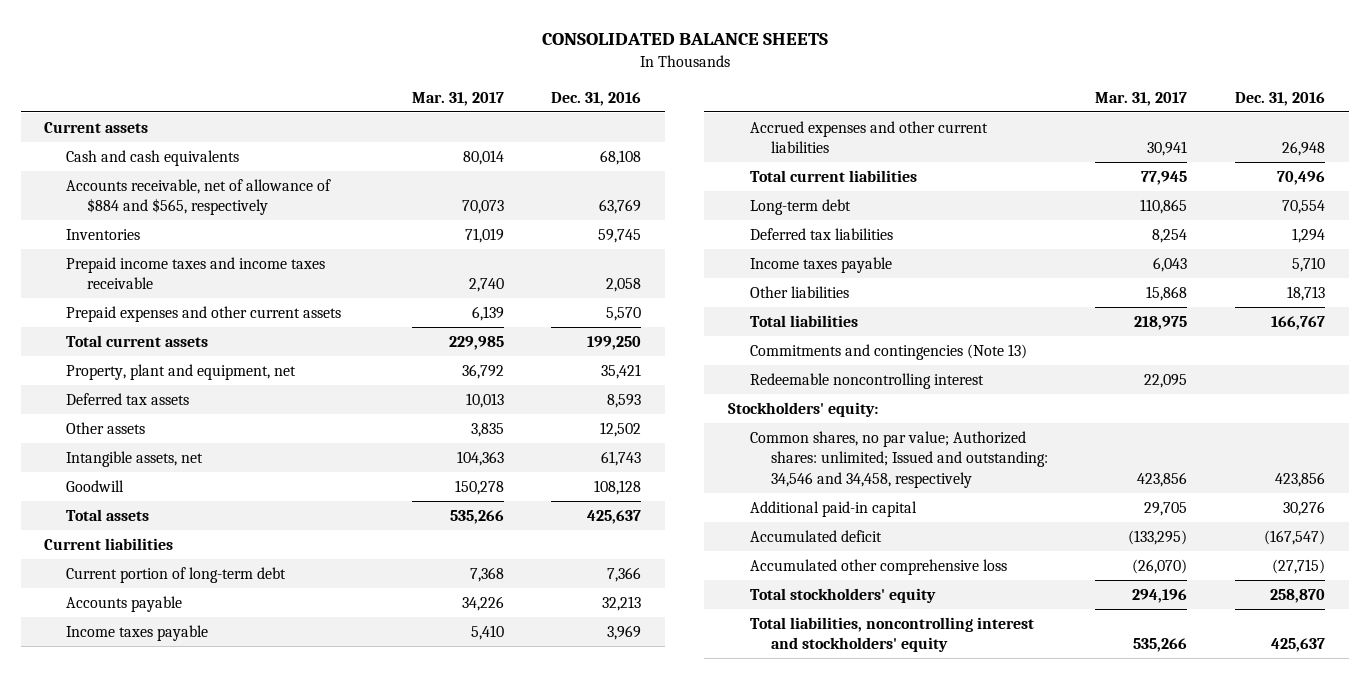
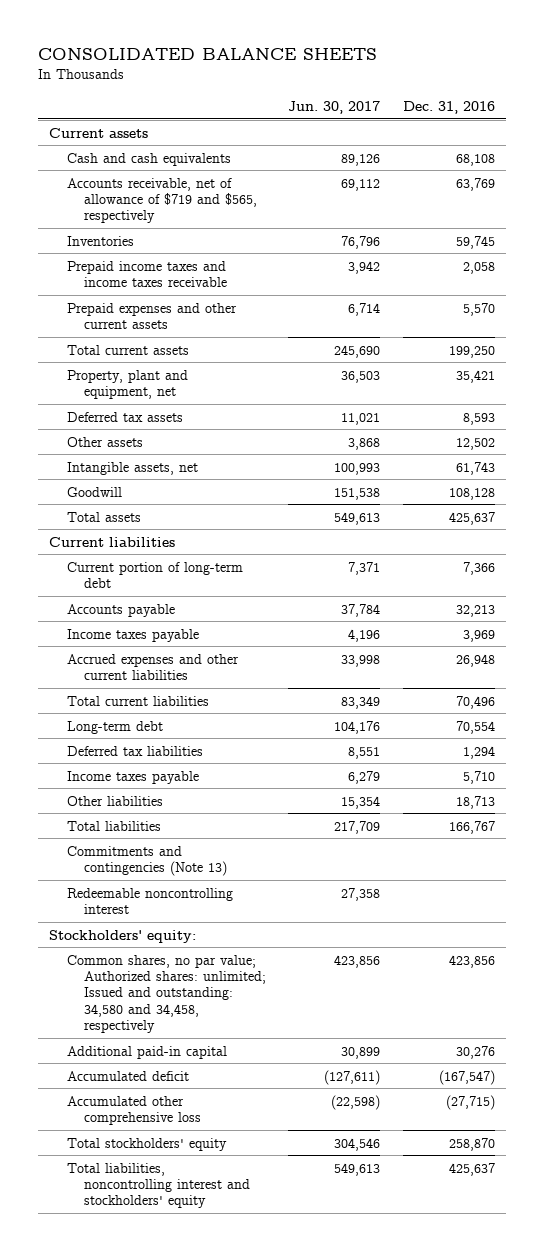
[411,91,504,106] Mar. 31, 2017 -> none
none -> [288,101,381,115] Jun. 30, 2017
[65,178,331,216] Accounts receivable, net of allowance of $884 and $565, respectively -> [66,177,257,224] Accounts receivable, net of allowance of $719 and $565, respectively
[749,430,1049,488] Common shares, no par value; Authorized shares: unlimited; Issued and outstanding: 34,546 and 34,458, respectively -> [66,954,266,1034] Common shares, no par value; Authorized shares: unlimited; Issued and outstanding: 34,580 and 34,458, respectively

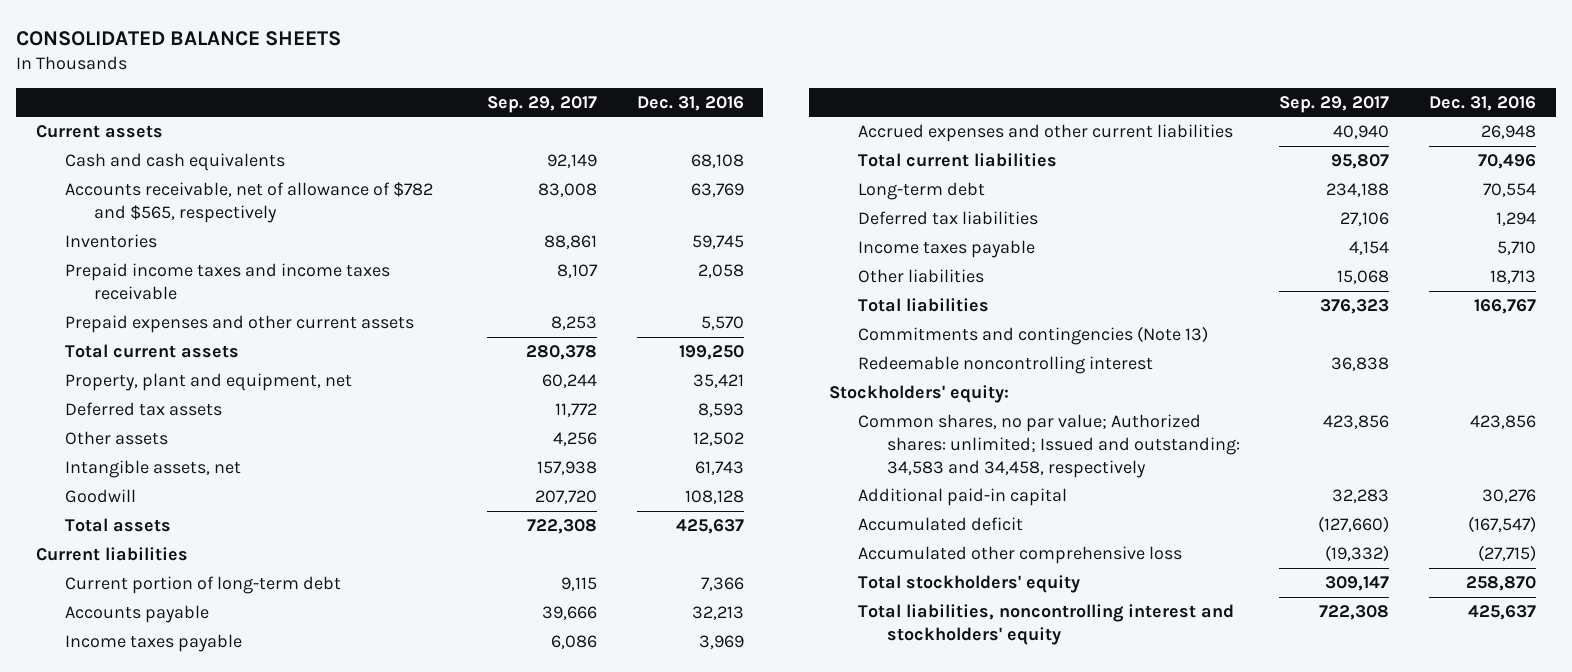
[288,101,381,115] Jun. 30, 2017 -> none
none -> [486,95,597,113] Sep. 29, 2017
[66,177,257,224] Accounts receivable, net of allowance of $719 and $565, respectively -> [65,182,434,223] Accounts receivable, net of allowance of $782 and $565, respectively
[66,954,266,1034] Common shares, no par value; Authorized shares: unlimited; Issued and outstanding: 34,580 and 34,458, respectively -> [857,414,1240,478] Common shares, no par value; Authorized shares: unlimited; Issued and outstanding: 34,583 and 34,458, respectively

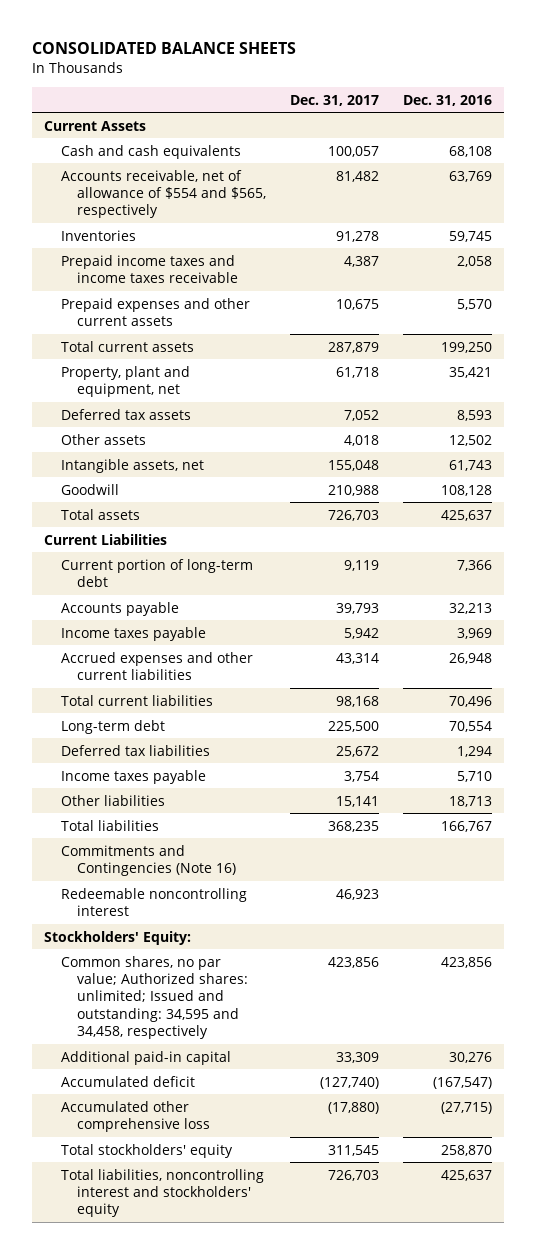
[486,95,597,113] Sep. 29, 2017 -> none
none -> [289,94,379,106] Dec. 31, 2017
[36,125,164,139] Current assets -> [44,120,147,131] Current Assets
[65,182,434,223] Accounts receivable, net of allowance of $782 and $565, respectively -> [60,169,267,219] Accounts receivable, net of allowance of $554 and $565, respectively
[36,547,189,562] Current liabilities -> [44,533,168,545] Current Liabilities
[857,326,1208,346] Commitments and contingencies (Note 13) -> [60,844,237,876] Commitments and Contingencies (Note 16)
[828,385,1009,404] Stockholders' equity: -> [44,930,192,945] Stockholders' Equity:
[857,414,1240,478] Common shares, no par value; Authorized shares: unlimited; Issued and outstanding: 34,583 and 34,458, respectively -> [60,955,249,1040] Common shares, no par value; Authorized shares: unlimited; Issued and outstanding: 34,595 and 34,458, respectively

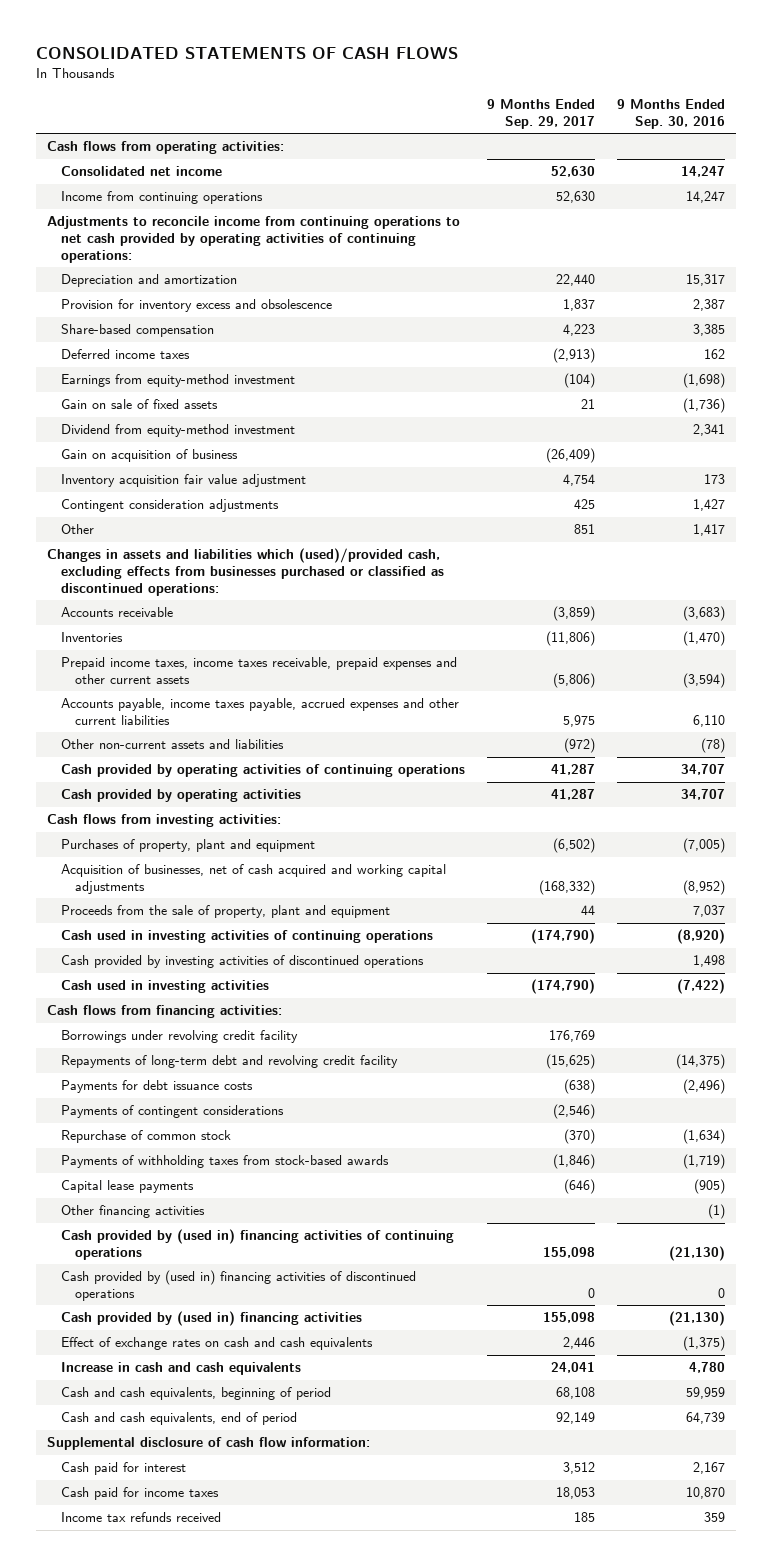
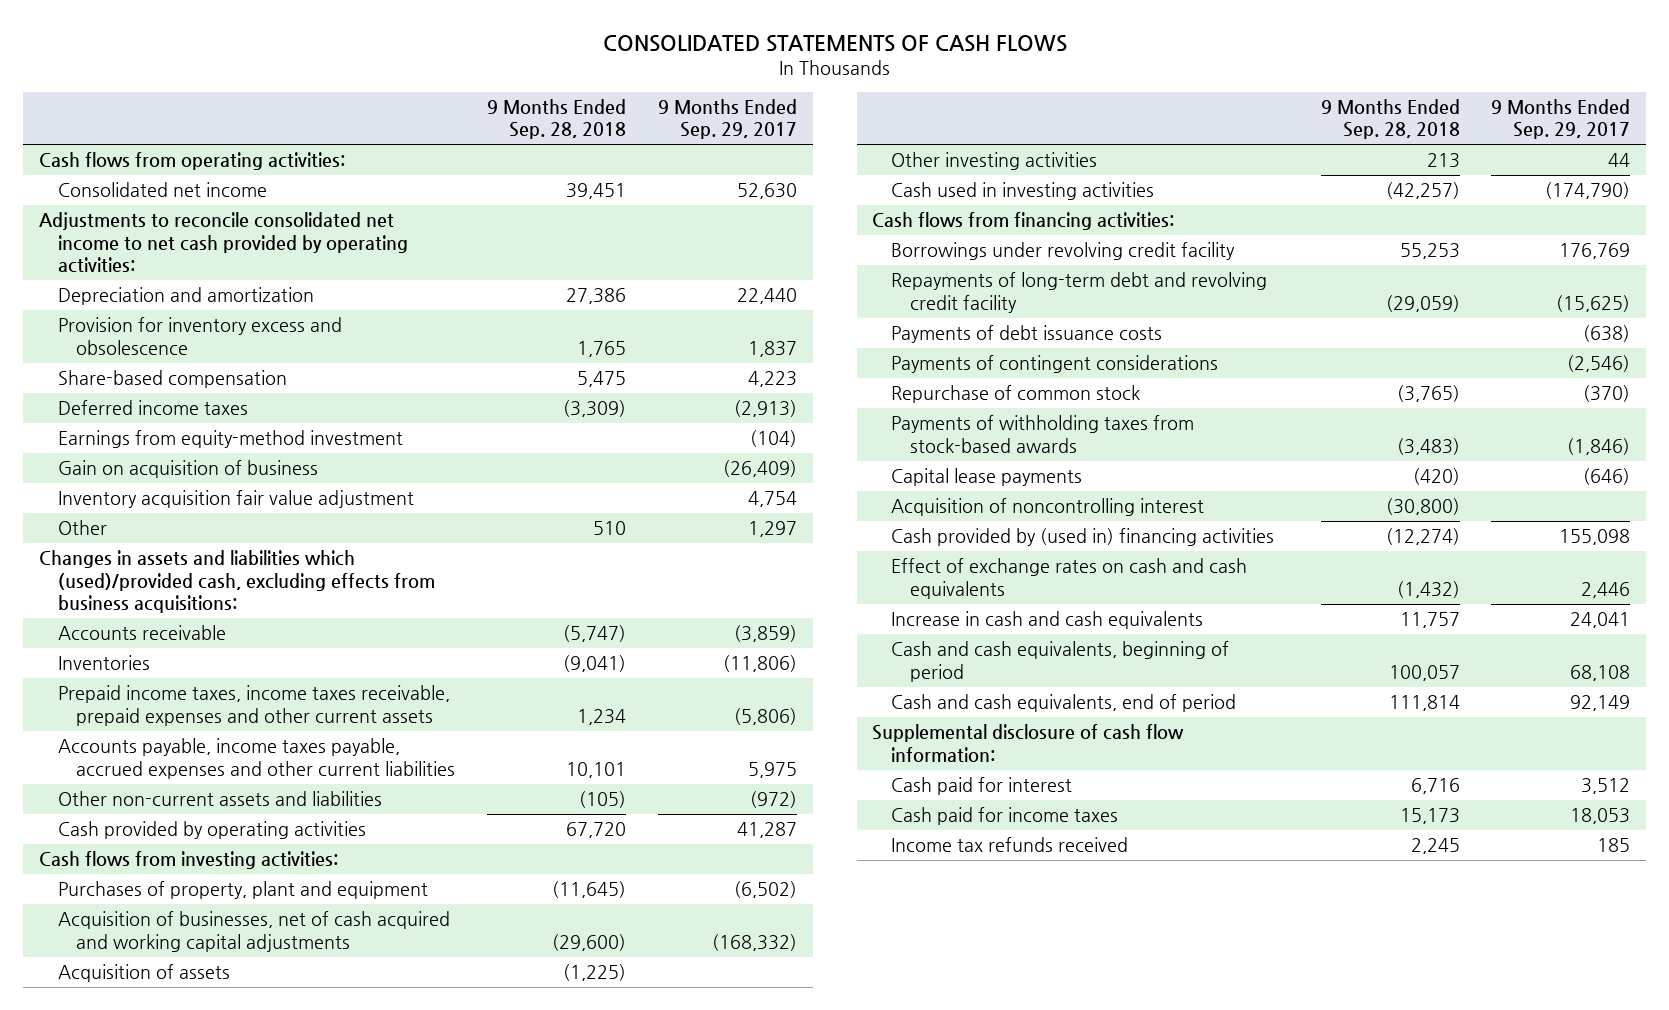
[616,99,725,129] 9 Months Ended Sep. 30, 2016 -> none
none -> [487,98,627,140] 9 Months Ended Sep. 28, 2018
[61,191,264,205] Income from continuing operations -> none
[47,216,461,263] Adjustments to reconcile income from continuing operations to net cash provided by operating activities of continuing operations: -> [38,212,408,274] Adjustments to reconcile consolidated net income to net cash provided by operating activities:
[61,399,219,410] Gain on sale of fixed assets -> none
[61,424,296,438] Dividend from equity-method investment -> none
[61,499,280,513] Contingent consideration adjustments -> none
[573,524,595,535] 851 -> [747,521,797,538] 1,297
[47,548,445,596] Changes in assets and liabilities which (used)/provided cash, excluding effects from businesses purchased or classified as discontinued operations: -> [38,550,435,614] Changes in assets and liabilities which (used)/provided cash, excluding effects from business acquisitions:
[61,764,466,778] Cash provided by operating activities of continuing operations -> none
[61,905,391,919] Proceeds from the sale of property, plant and equipment -> none
[61,930,434,944] Cash used in investing activities of continuing operations -> none
[61,955,425,969] Cash provided by investing activities of discontinued operations -> none
none -> [57,964,230,983] Acquisition of assets
none -> [891,152,1098,171] Other investing activities
[61,1080,254,1094] Payments for debt issuance costs -> [891,325,1163,344] Payments of debt issuance costs
[61,1205,206,1219] Other financing activities -> none
[61,1229,455,1260] Cash provided by (used in) financing activities of continuing operations -> none
[61,1270,417,1301] Cash provided by (used in) financing activities of discontinued operations -> none
none -> [891,498,1205,517] Acquisition of noncontrolling interest

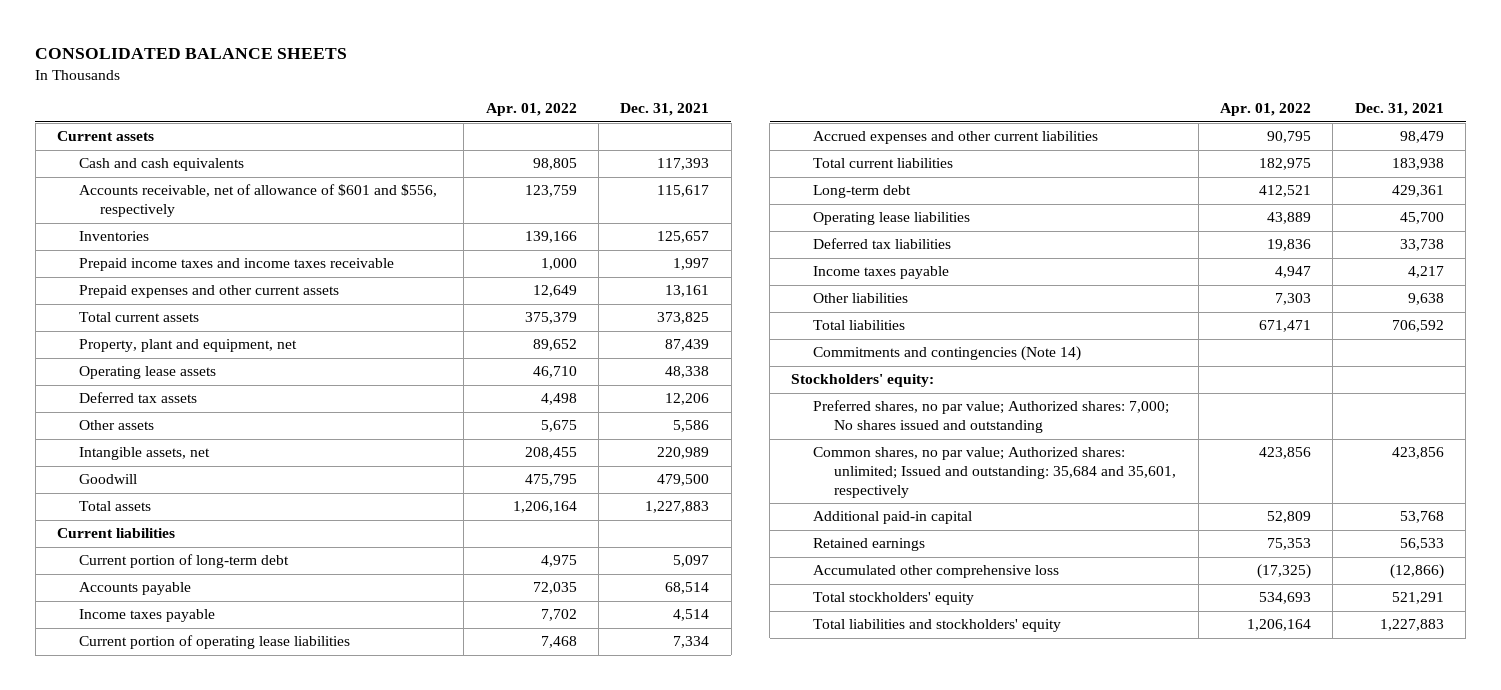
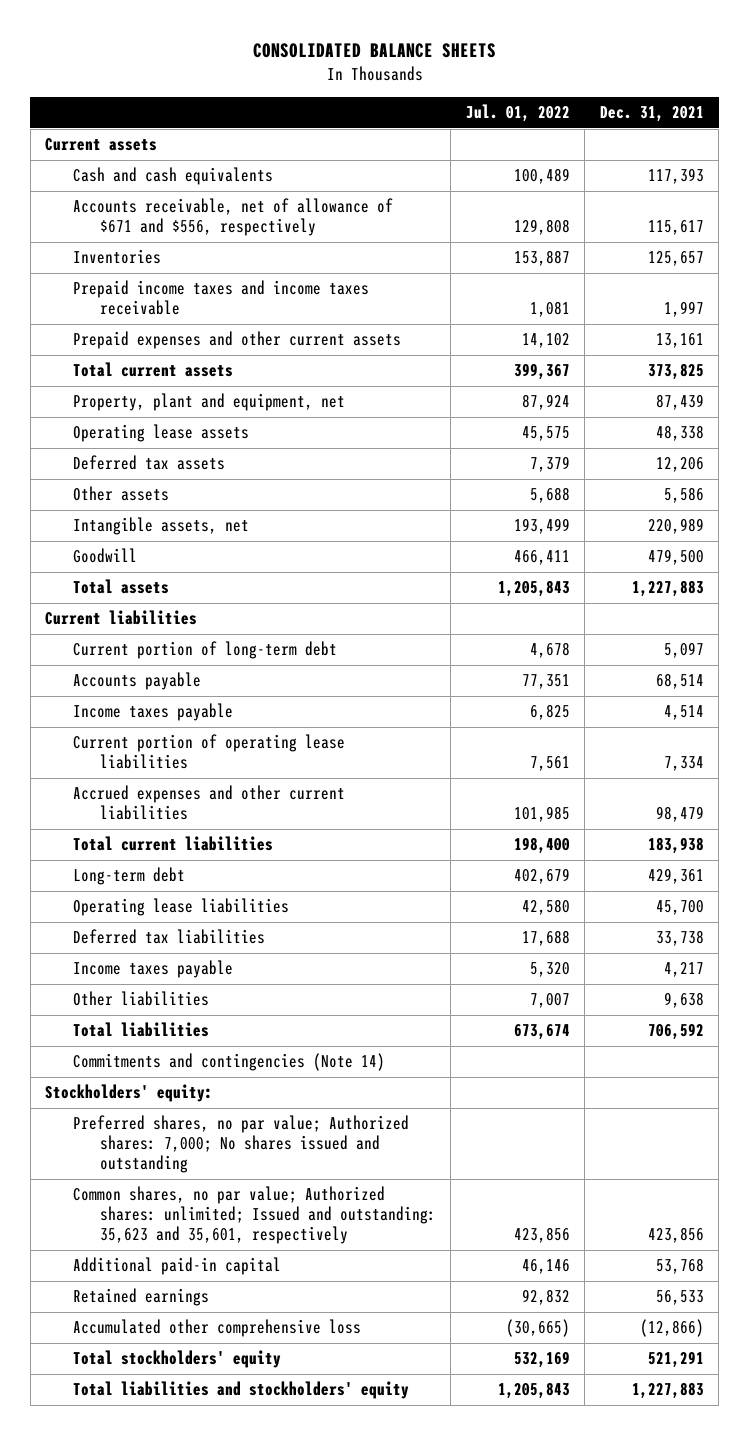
[485,103,577,117] Apr. 01, 2022 -> none
none -> [465,104,570,123] Jul. 01, 2022
[78,184,437,218] Accounts receivable, net of allowance of $601 and $556, respectively -> [72,198,393,237] Accounts receivable, net of allowance of $671 and $556, respectively
[812,447,1177,498] Common shares, no par value; Authorized shares: unlimited; Issued and outstanding: 35,684 and 35,601, respectively -> [72,1186,436,1245] Common shares, no par value; Authorized shares: unlimited; Issued and outstanding: 35,623 and 35,601, respectively

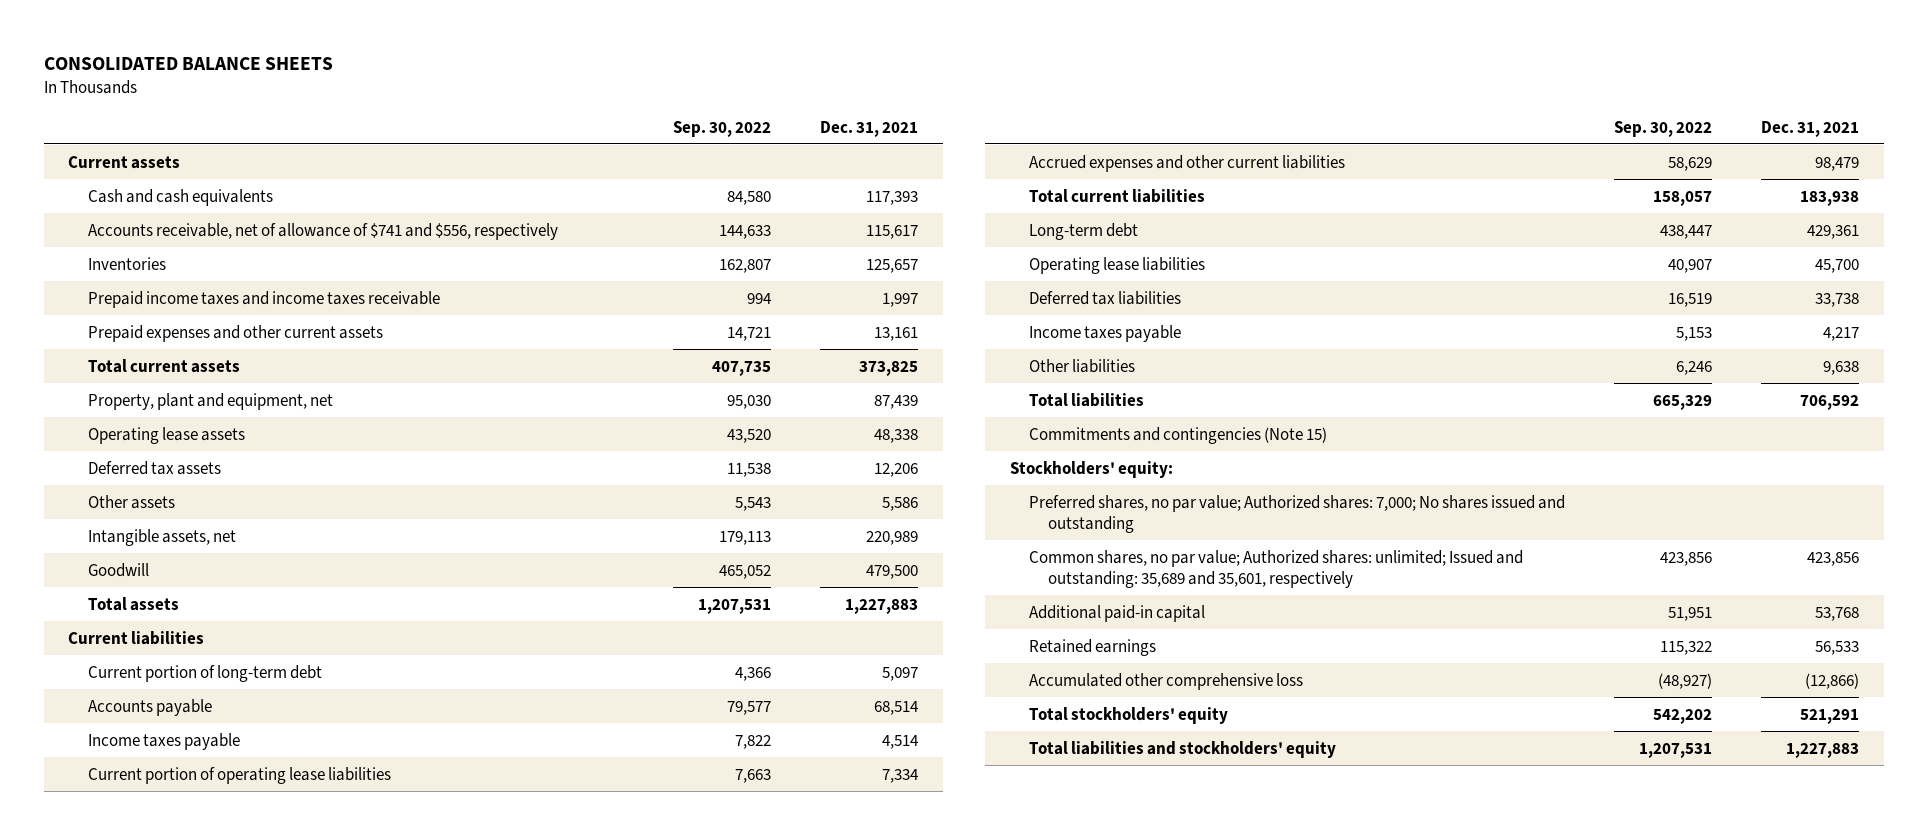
[465,104,570,123] Jul. 01, 2022 -> none
none -> [672,120,771,137] Sep. 30, 2022
[72,198,393,237] Accounts receivable, net of allowance of $671 and $556, respectively -> [87,222,558,240] Accounts receivable, net of allowance of $741 and $556, respectively
[72,1053,385,1072] Commitments and contingencies (Note 14) -> [1028,426,1327,444] Commitments and contingencies (Note 15)
[72,1186,436,1245] Common shares, no par value; Authorized shares: unlimited; Issued and outstanding: 35,623 and 35,601, respectively -> [1028,549,1523,588] Common shares, no par value; Authorized shares: unlimited; Issued and outstanding: 35,689 and 35,601, respectively

